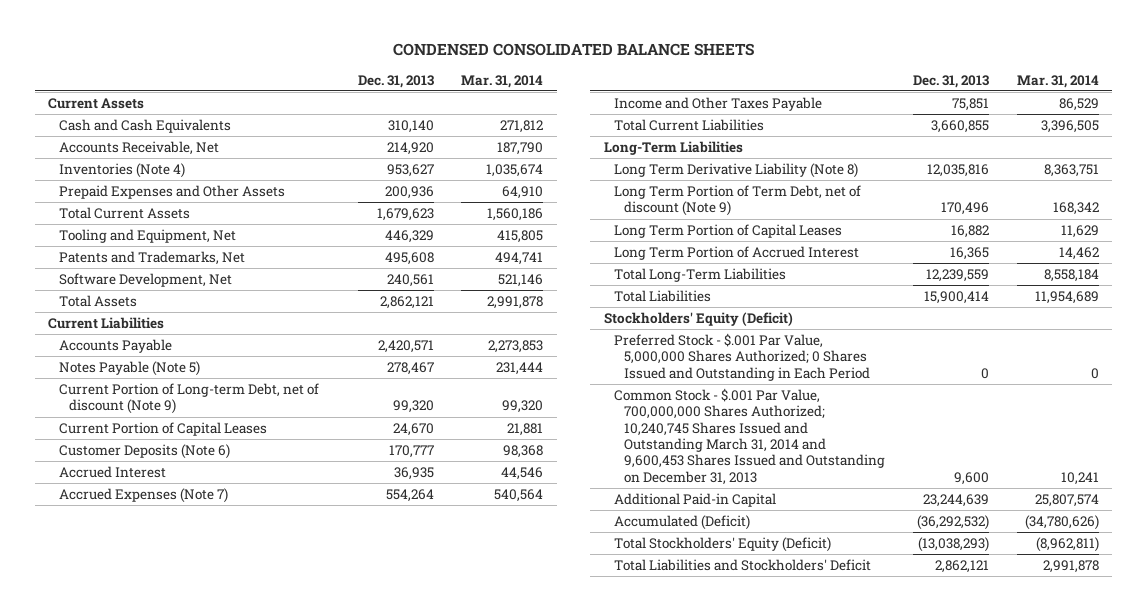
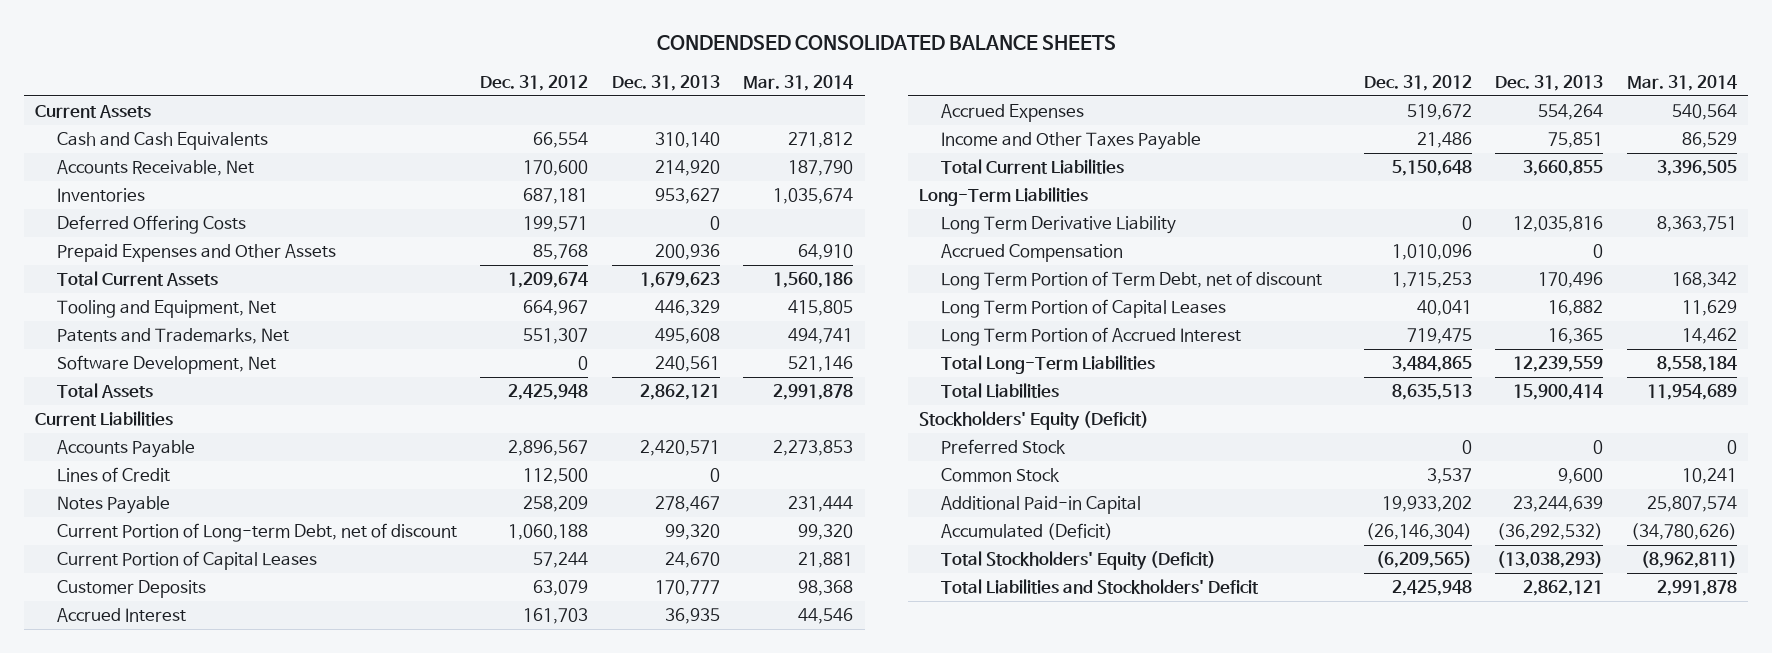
[392,43,754,57] CONDENSED CONSOLIDATED BALANCE SHEETS -> [657,35,1117,51] CONDENDSED CONSOLIDATED BALANCE SHEETS
none -> [480,74,589,91] Dec. 31, 2012
[58,162,185,178] Inventories (Note 4) -> [56,188,145,203] Inventories
none -> [56,215,246,235] Deferred Offering Costs
none -> [56,467,170,483] Lines of Credit
[58,360,200,376] Notes Payable (Note 5) -> [56,496,170,515] Notes Payable
[58,382,319,415] Current Portion of Long-term Debt, net of discount (Note 9) -> [56,523,457,543] Current Portion of Long-term Debt, net of discount
[58,443,230,459] Customer Deposits (Note 6) -> [56,580,206,599] Customer Deposits
[58,487,228,503] Accrued Expenses (Note 7) -> [940,104,1084,123] Accrued Expenses
[614,162,859,178] Long Term Derivative Liability (Note 8) -> [940,216,1176,235] Long Term Derivative Liability
none -> [940,244,1123,263] Accrued Compensation
[614,184,862,217] Long Term Portion of Term Debt, net of discount (Note 9) -> [940,271,1322,291] Long Term Portion of Term Debt, net of discount
[614,332,871,381] Preferred Stock - $.001 Par Value, 5,000,000 Shares Authorized; 0 Shares Issued and Outstanding in Each Period -> [940,439,1066,455] Preferred Stock
[614,387,886,485] Common Stock - $.001 Par Value, 700,000,000 Shares Authorized; 10,240,745 Shares Issued and Outstanding March 31, 2014 and 9,600,453 Shares Issued and Outstanding on December 31, 2013 -> [940,468,1060,483] Common Stock

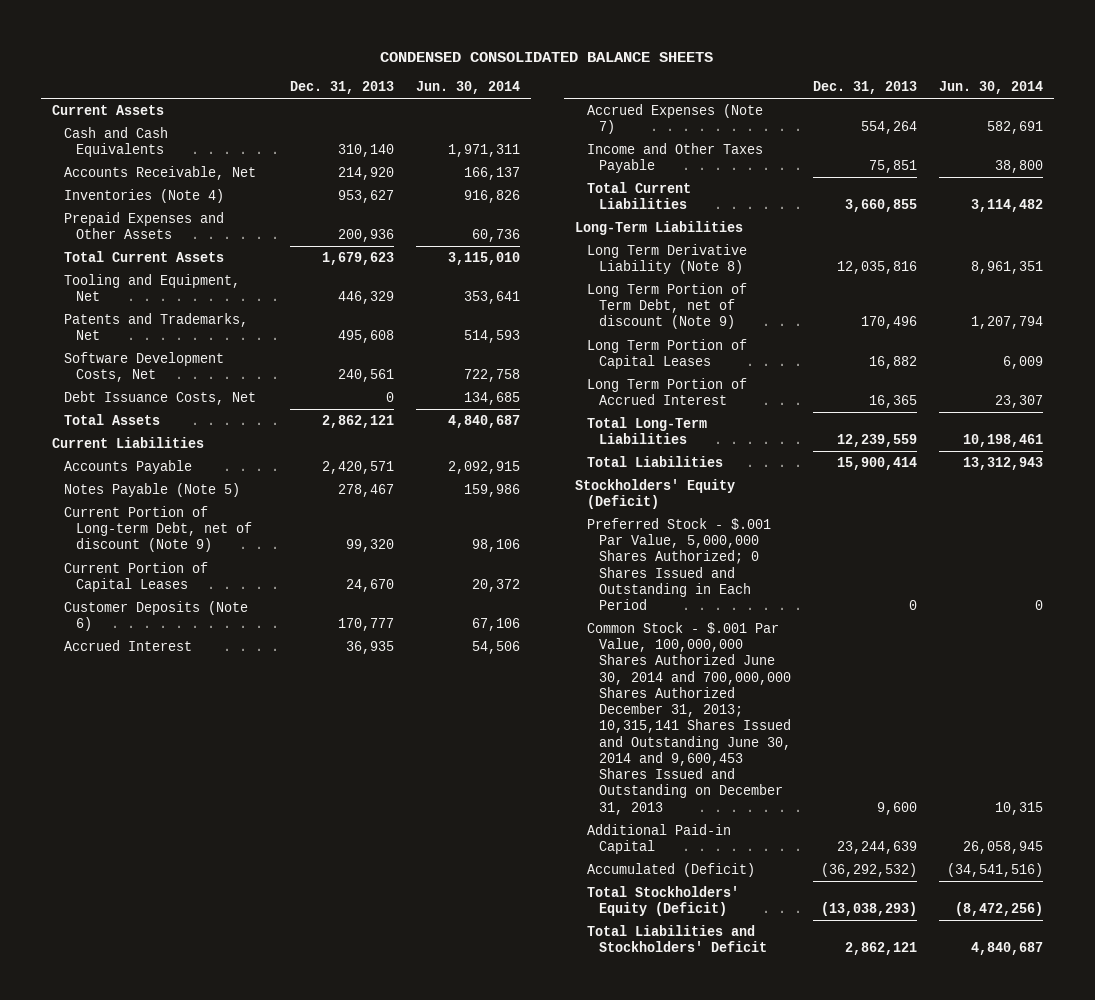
[657,35,1117,51] CONDENDSED CONSOLIDATED BALANCE SHEETS -> [380,51,714,62] CONDENSED CONSOLIDATED BALANCE SHEETS
[480,74,589,91] Dec. 31, 2012 -> none
[742,74,853,91] Mar. 31, 2014 -> none
none -> [415,81,520,95] Jun. 30, 2014
[56,215,246,235] Deferred Offering Costs -> none
[56,188,145,203] Inventories -> [63,188,224,203] Inventories (Note 4)
[56,355,276,375] Software Development, Net -> [63,351,224,383] Software Development Costs, Net
none -> [63,390,256,405] Debt Issuance Costs, Net
[56,467,170,483] Lines of Credit -> none
[56,496,170,515] Notes Payable -> [63,482,240,497] Notes Payable (Note 5)
[56,523,457,543] Current Portion of Long-term Debt, net of discount -> [63,505,252,553] Current Portion of Long-term Debt, net of discount (Note 9)
[56,580,206,599] Customer Deposits -> [63,600,248,632] Customer Deposits (Note 6)
[940,104,1084,123] Accrued Expenses -> [587,103,764,135] Accrued Expenses (Note 7)
[940,244,1123,263] Accrued Compensation -> none
[940,216,1176,235] Long Term Derivative Liability -> [587,243,748,275] Long Term Derivative Liability (Note 8)
[940,271,1322,291] Long Term Portion of Term Debt, net of discount -> [587,282,748,330] Long Term Portion of Term Debt, net of discount (Note 9)
[940,439,1066,455] Preferred Stock -> [587,517,772,611] Preferred Stock - $.001 Par Value, 5,000,000 Shares Authorized; 0 Shares Issued and Outstanding in Each Period
[940,468,1060,483] Common Stock -> [587,621,792,815] Common Stock - $.001 Par Value, 100,000,000 Shares Authorized June 30, 2014 and 700,000,000 Shares Authorized December 31, 2013; 10,315,141 Shares Issued and Outstanding June 30, 2014 and 9,600,453 Shares Issued and Outstanding on December 31, 2013

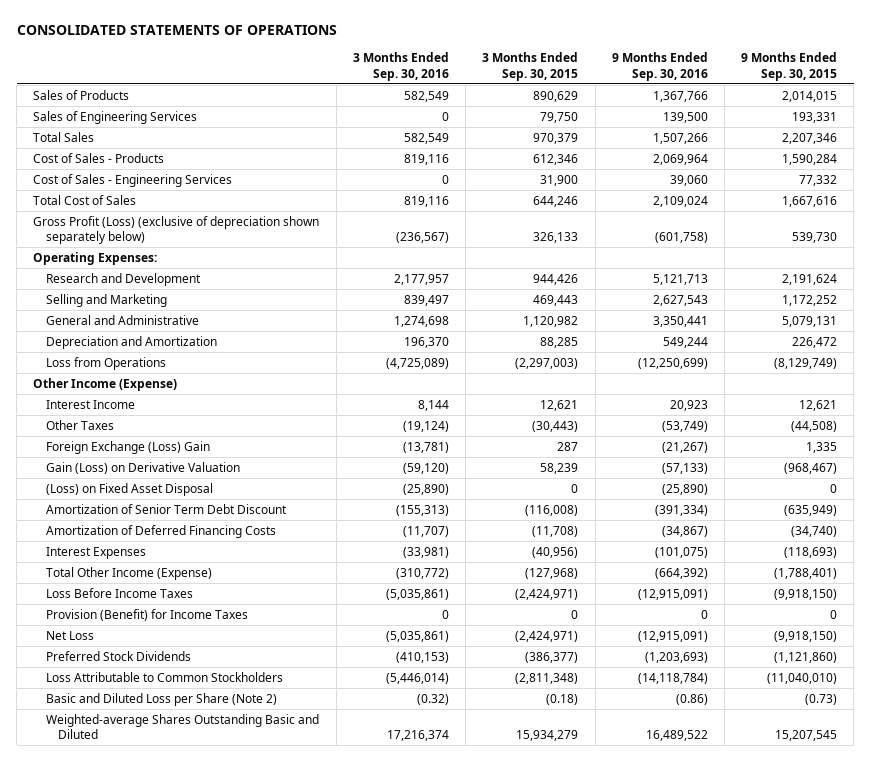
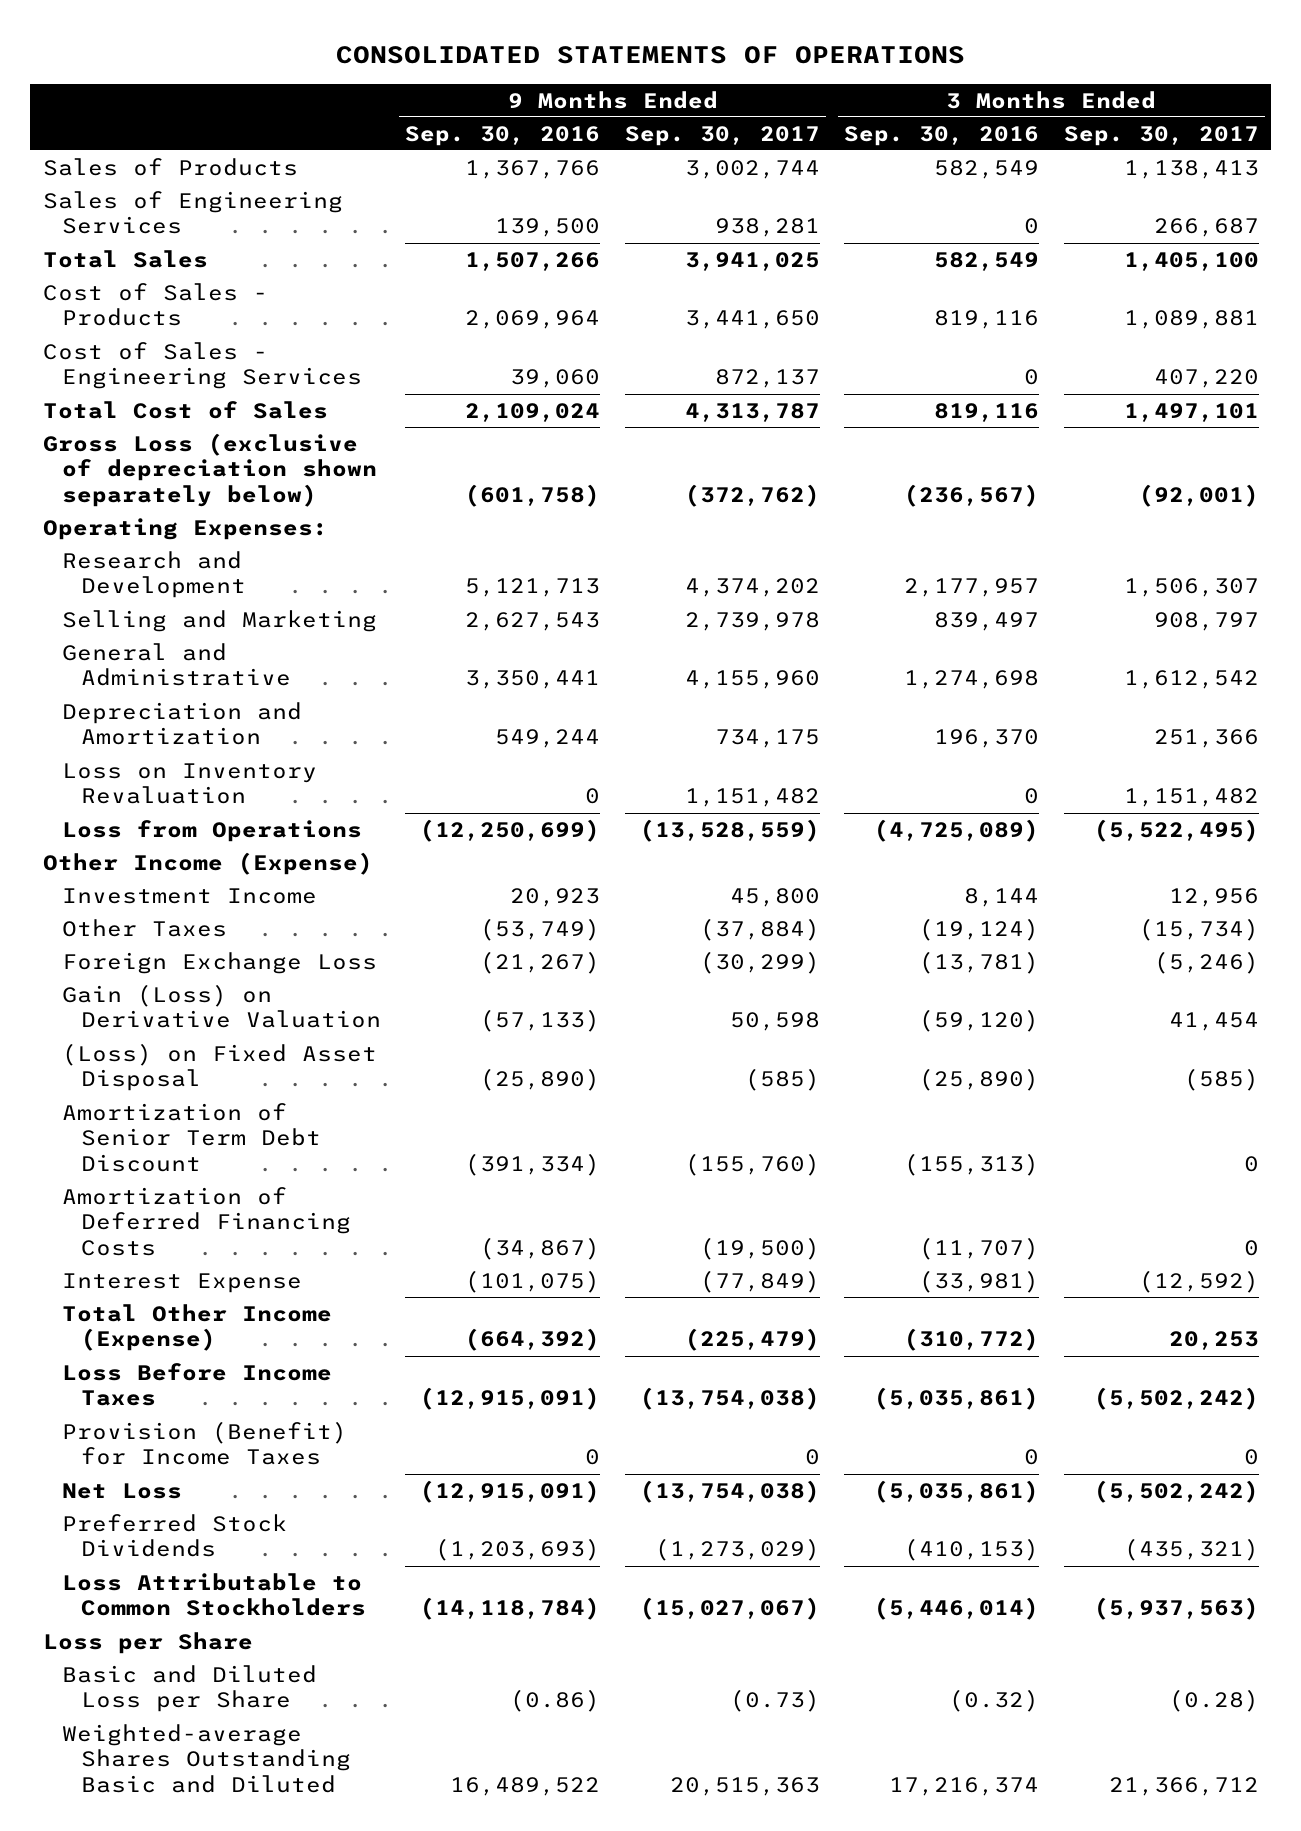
[482,52,579,81] 3 Months Ended Sep. 30, 2015 -> none
[741,52,838,81] 9 Months Ended Sep. 30, 2015 -> none
none -> [624,125,820,146] Sep. 30, 2017
none -> [1063,125,1259,146] Sep. 30, 2017
[33,215,320,245] Gross Profit (Loss) (exclusive of depreciation shown separately below) -> [42,432,377,508] Gross Loss (exclusive of depreciation shown separately below)
none -> [61,762,317,805] Loss on Inventory Revaluation
[45,399,135,409] Interest Income -> [61,887,317,904] Investment Income
[45,440,210,454] Foreign Exchange (Loss) Gain -> [61,951,377,974] Foreign Exchange Loss
[45,546,146,559] Interest Expenses -> [61,1272,302,1293] Interest Expense
none -> [42,1631,253,1654] Loss per Share
[45,692,277,706] Basic and Diluted Loss per Share (Note 2) -> [61,1664,317,1713] Basic and Diluted Loss per Share

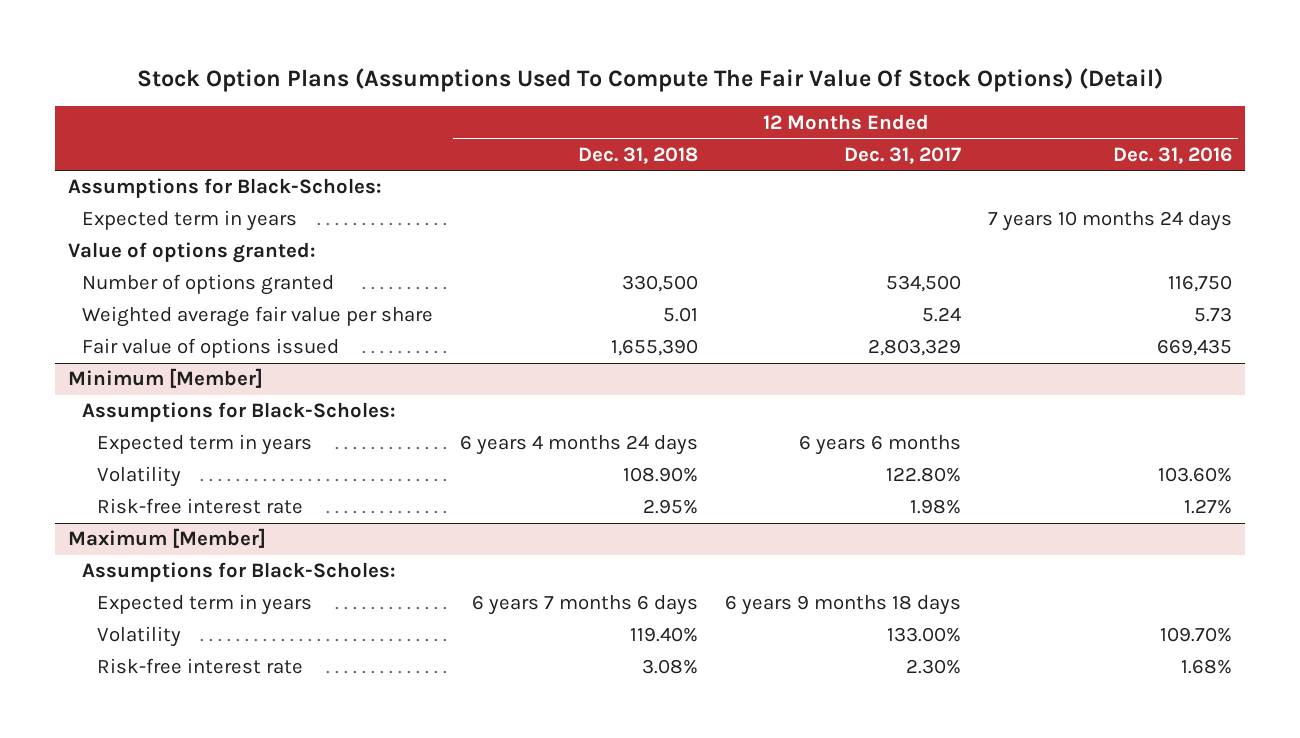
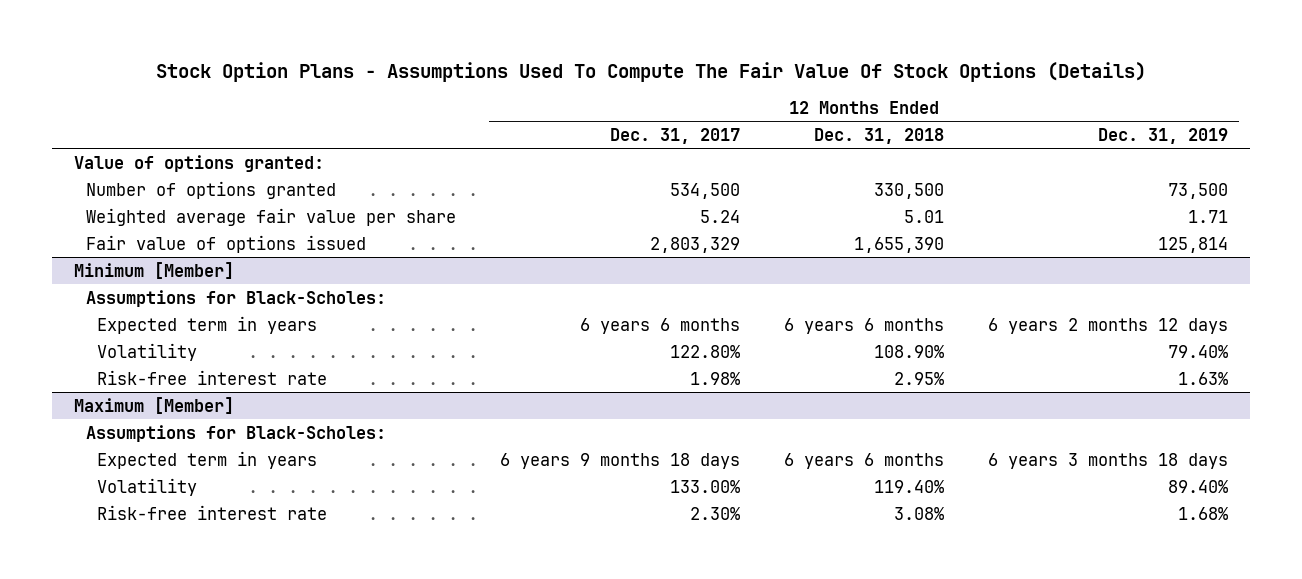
[136,68,1163,93] Stock Option Plans (Assumptions Used To Compute The Fair Value Of Stock Options) (Detail) -> [156,61,1147,82] Stock Option Plans - Assumptions Used To Compute The Fair Value Of Stock Options (Details)
[1112,146,1232,164] Dec. 31, 2016 -> none
none -> [1097,127,1228,144] Dec. 31, 2019
[68,178,383,199] Assumptions for Black-Scholes: -> none
[82,210,298,232] Expected term in years -> none
[460,435,699,456] 6 years 4 months 24 days -> [783,317,944,334] 6 years 6 months
[472,595,699,616] 6 years 7 months 6 days -> [783,452,944,469] 6 years 6 months

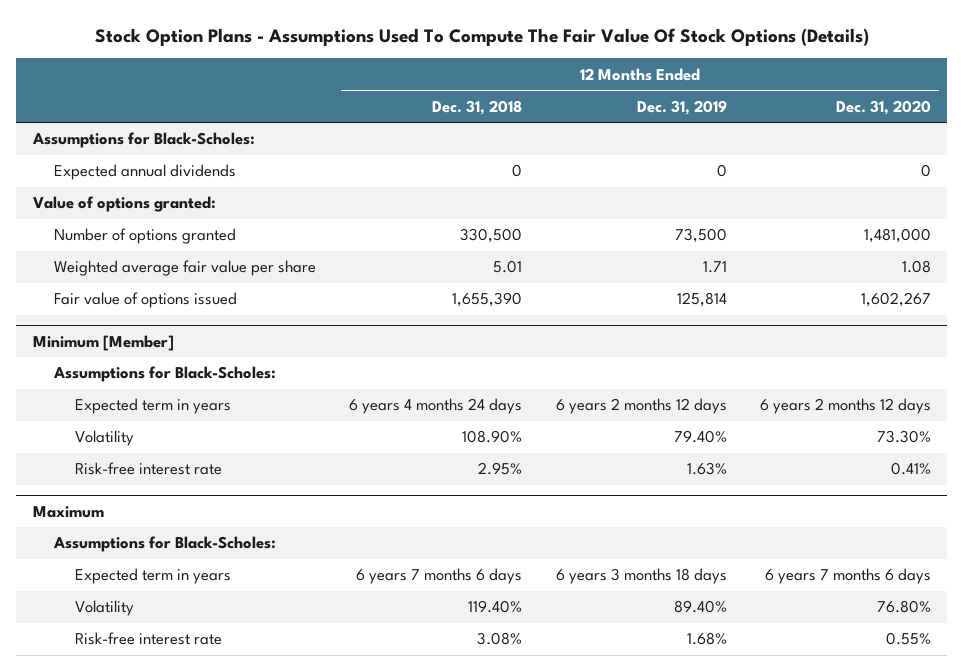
[609,127,740,144] Dec. 31, 2017 -> none
none -> [835,99,931,115] Dec. 31, 2020
none -> [31,132,255,149] Assumptions for Black-Scholes:
none -> [53,164,236,181] Expected annual dividends
[783,317,944,334] 6 years 6 months -> [349,398,523,415] 6 years 4 months 24 days
[74,396,235,414] Maximum [Member] -> [32,505,104,518] Maximum
[783,452,944,469] 6 years 6 months -> [356,568,523,585] 6 years 7 months 6 days

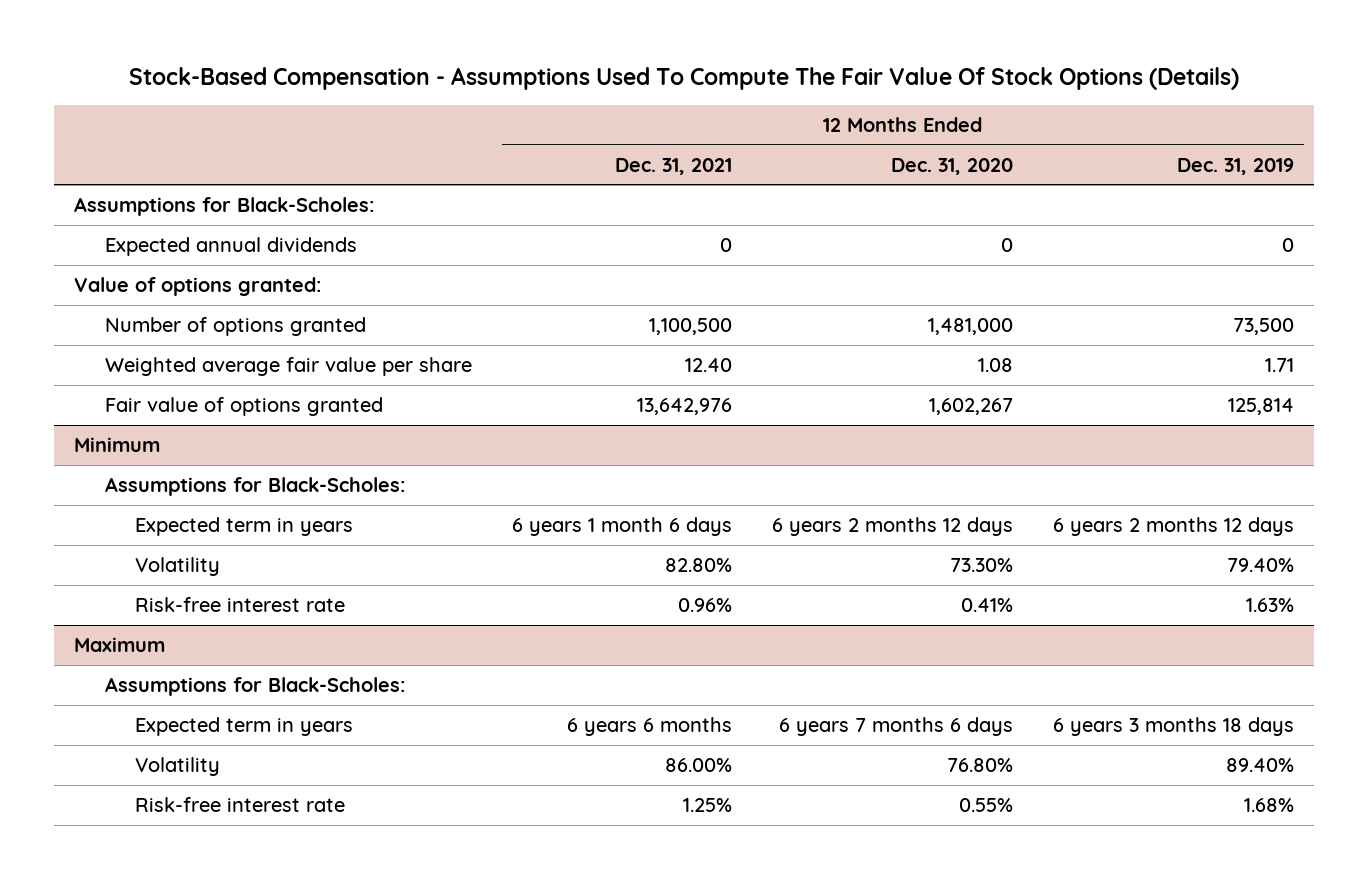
[94,27,869,46] Stock Option Plans - Assumptions Used To Compute The Fair Value Of Stock Options (Details) -> [129,67,1240,91] Stock-Based Compensation - Assumptions Used To Compute The Fair Value Of Stock Options (Details)
[432,99,523,115] Dec. 31, 2018 -> none
none -> [614,157,732,175] Dec. 31, 2021
[53,292,237,309] Fair value of options issued -> [104,396,383,416] Fair value of options granted
[32,334,174,351] Minimum [Member] -> [74,436,161,452] Minimum

